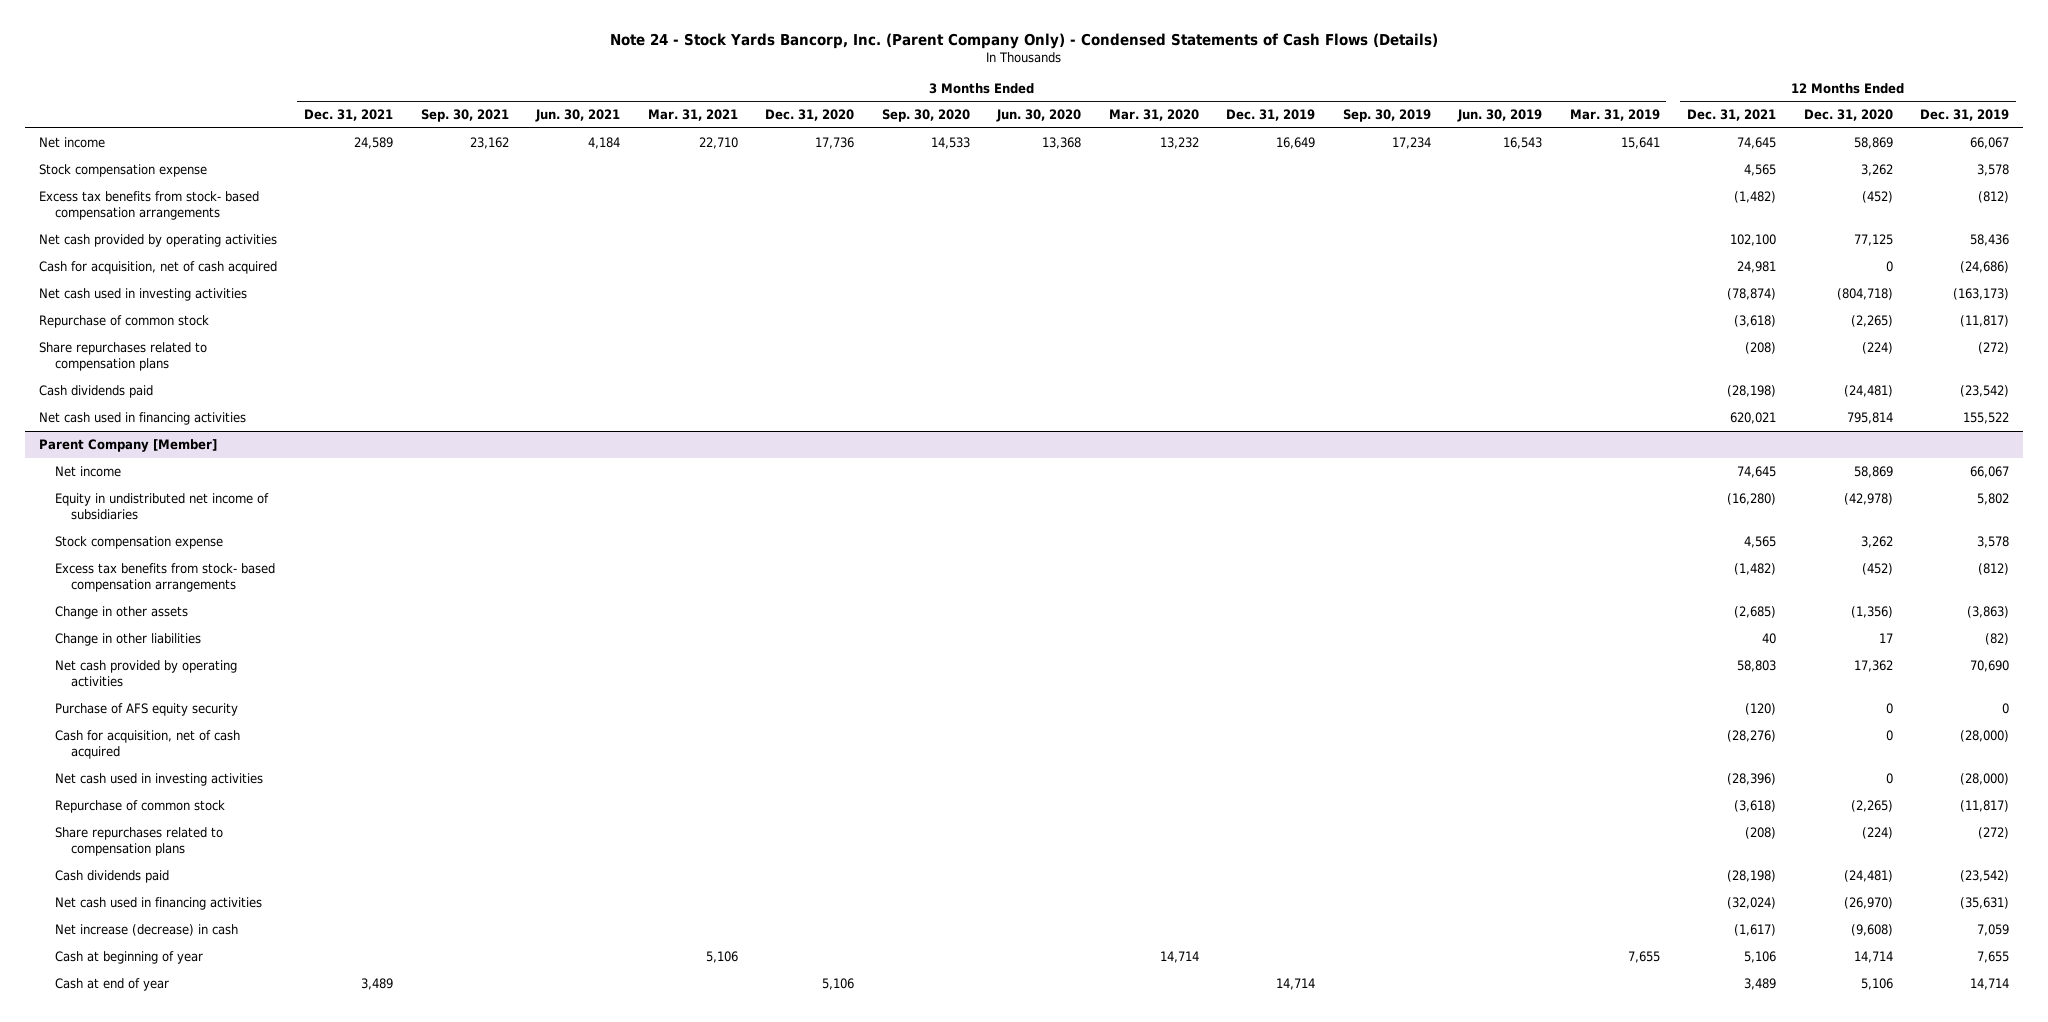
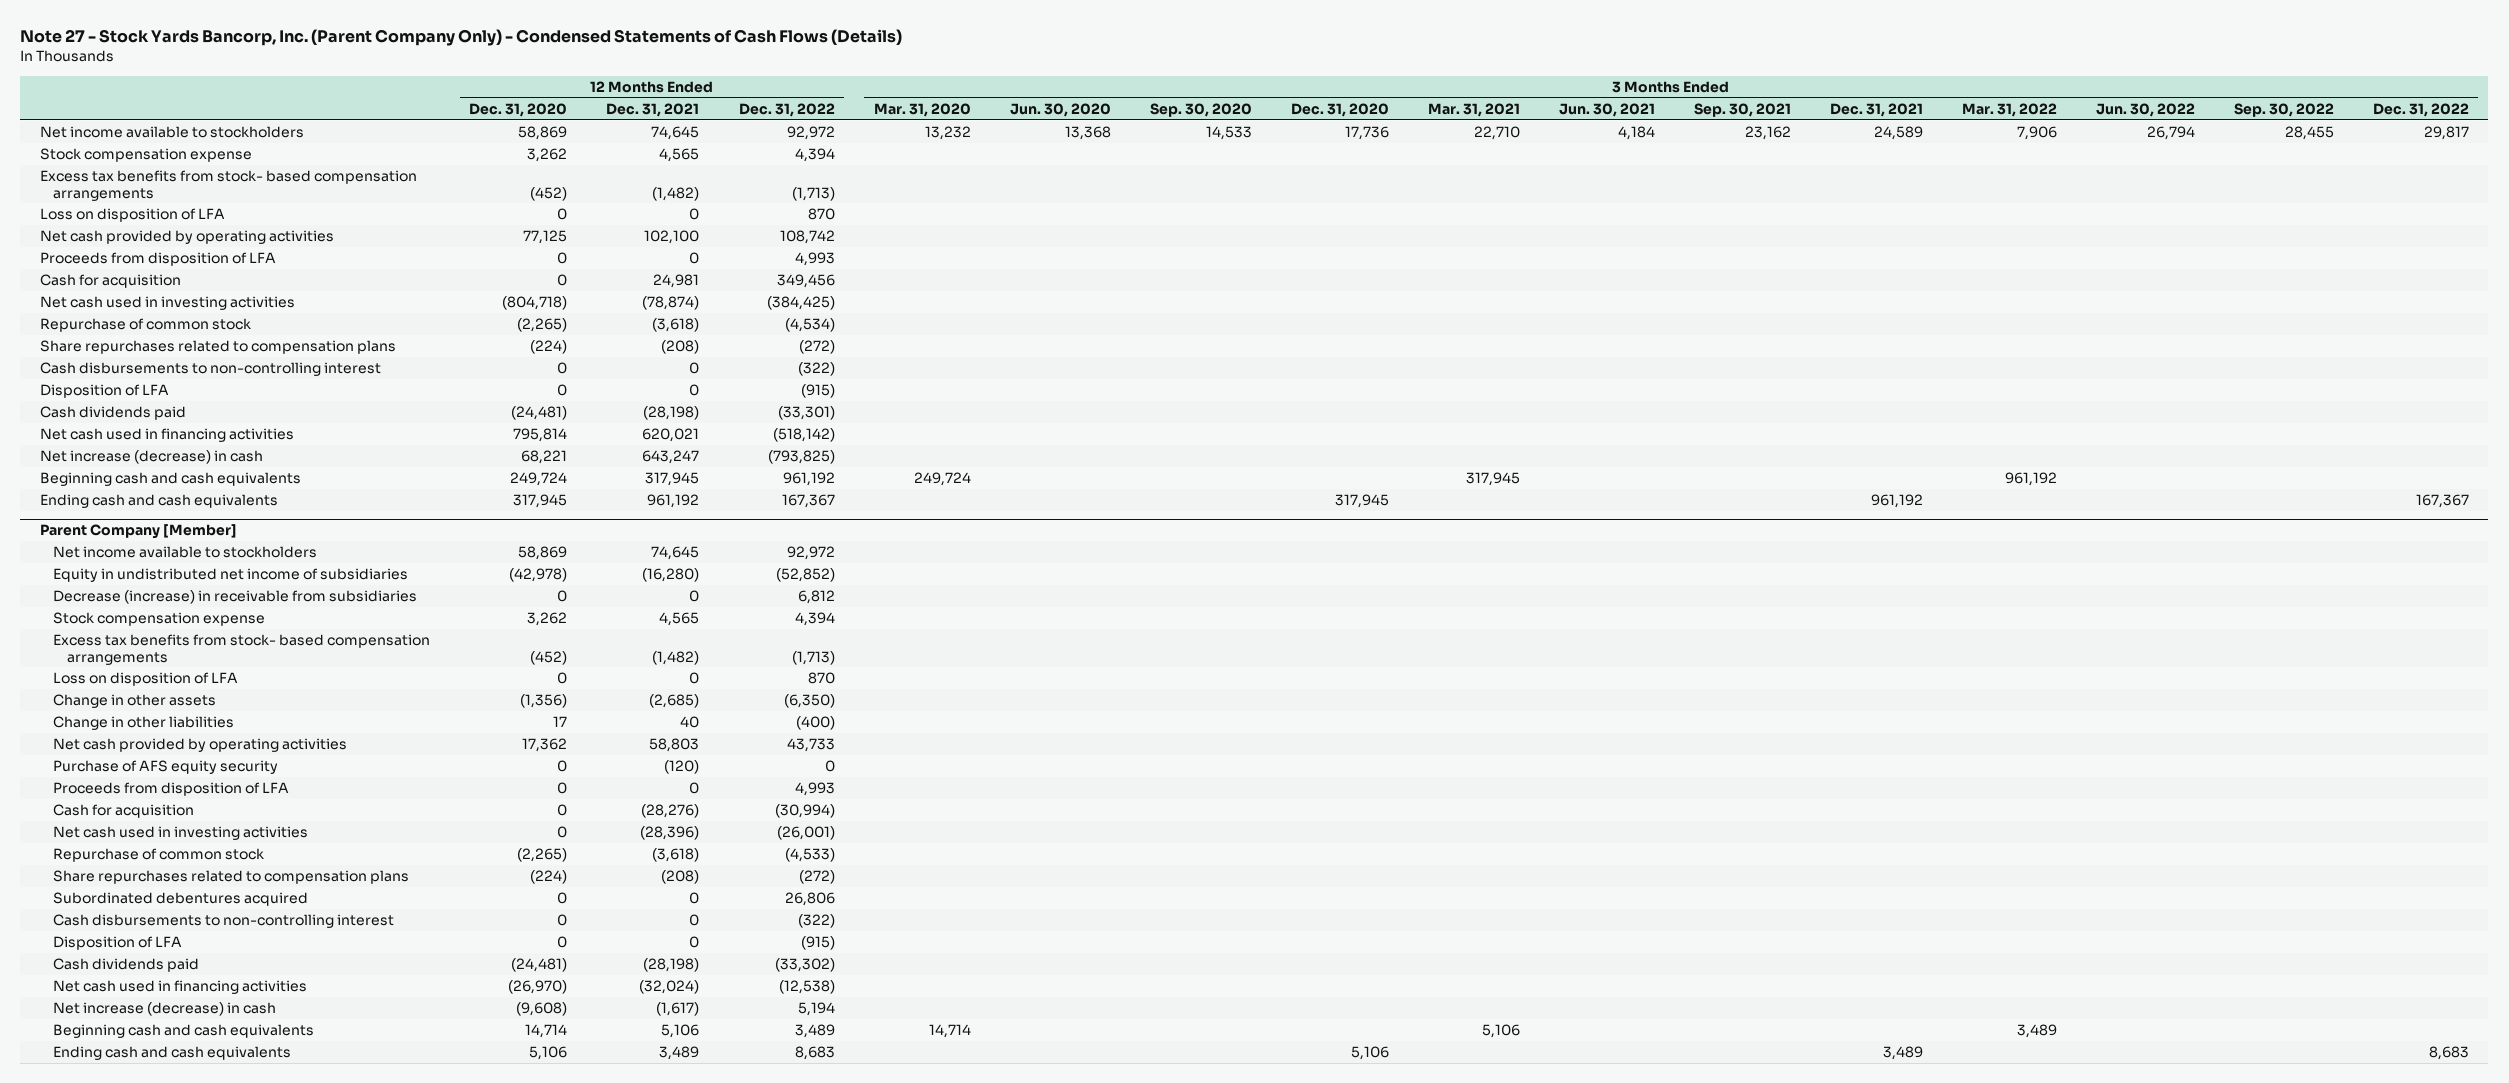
[609,32,1438,49] Note 24 - Stock Yards Bancorp, Inc. (Parent Company Only) - Condensed Statements of Cash Flows (Details) -> [20,29,903,47] Note 27 - Stock Yards Bancorp, Inc. (Parent Company Only) - Condensed Statements of Cash Flows (Details)
[1226,109,1316,122] Dec. 31, 2019 -> none
[1342,109,1431,123] Sep. 30, 2019 -> none
[1457,109,1543,123] Jun. 30, 2019 -> none
[1569,109,1660,122] Mar. 31, 2019 -> none
[1919,109,2009,122] Dec. 31, 2019 -> none
none -> [738,102,835,117] Dec. 31, 2022
none -> [1961,102,2057,117] Mar. 31, 2022
none -> [2095,102,2195,117] Jun. 30, 2022
none -> [2233,102,2334,117] Sep. 30, 2022
none -> [2372,102,2469,117] Dec. 31, 2022
[38,136,105,148] Net income -> [39,126,304,139] Net income available to stockholders
none -> [39,208,225,223] Loss on disposition of LFA
none -> [39,252,276,267] Proceeds from disposition of LFA
[38,260,277,274] Cash for acquisition, net of cash acquired -> [39,274,181,289] Cash for acquisition
none -> [39,362,381,377] Cash disbursements to non-controlling interest
none -> [39,384,169,399] Disposition of LFA
none -> [39,450,263,465] Net increase (decrease) in cash
none -> [39,472,301,487] Beginning cash and cash equivalents
none -> [39,494,278,509] Ending cash and cash equivalents
[54,465,121,477] Net income -> [53,546,318,559] Net income available to stockholders
none -> [53,590,418,605] Decrease (increase) in receivable from subsidiaries
none -> [53,672,239,687] Loss on disposition of LFA
none -> [53,782,290,797] Proceeds from disposition of LFA
[54,729,240,760] Cash for acquisition, net of cash acquired -> [53,804,195,819] Cash for acquisition
none -> [53,892,309,907] Subordinated debentures acquired
none -> [53,914,395,929] Cash disbursements to non-controlling interest
none -> [53,936,183,951] Disposition of LFA
[54,950,203,964] Cash at beginning of year -> [53,1024,315,1039] Beginning cash and cash equivalents
[54,977,169,991] Cash at end of year -> [53,1046,292,1061] Ending cash and cash equivalents

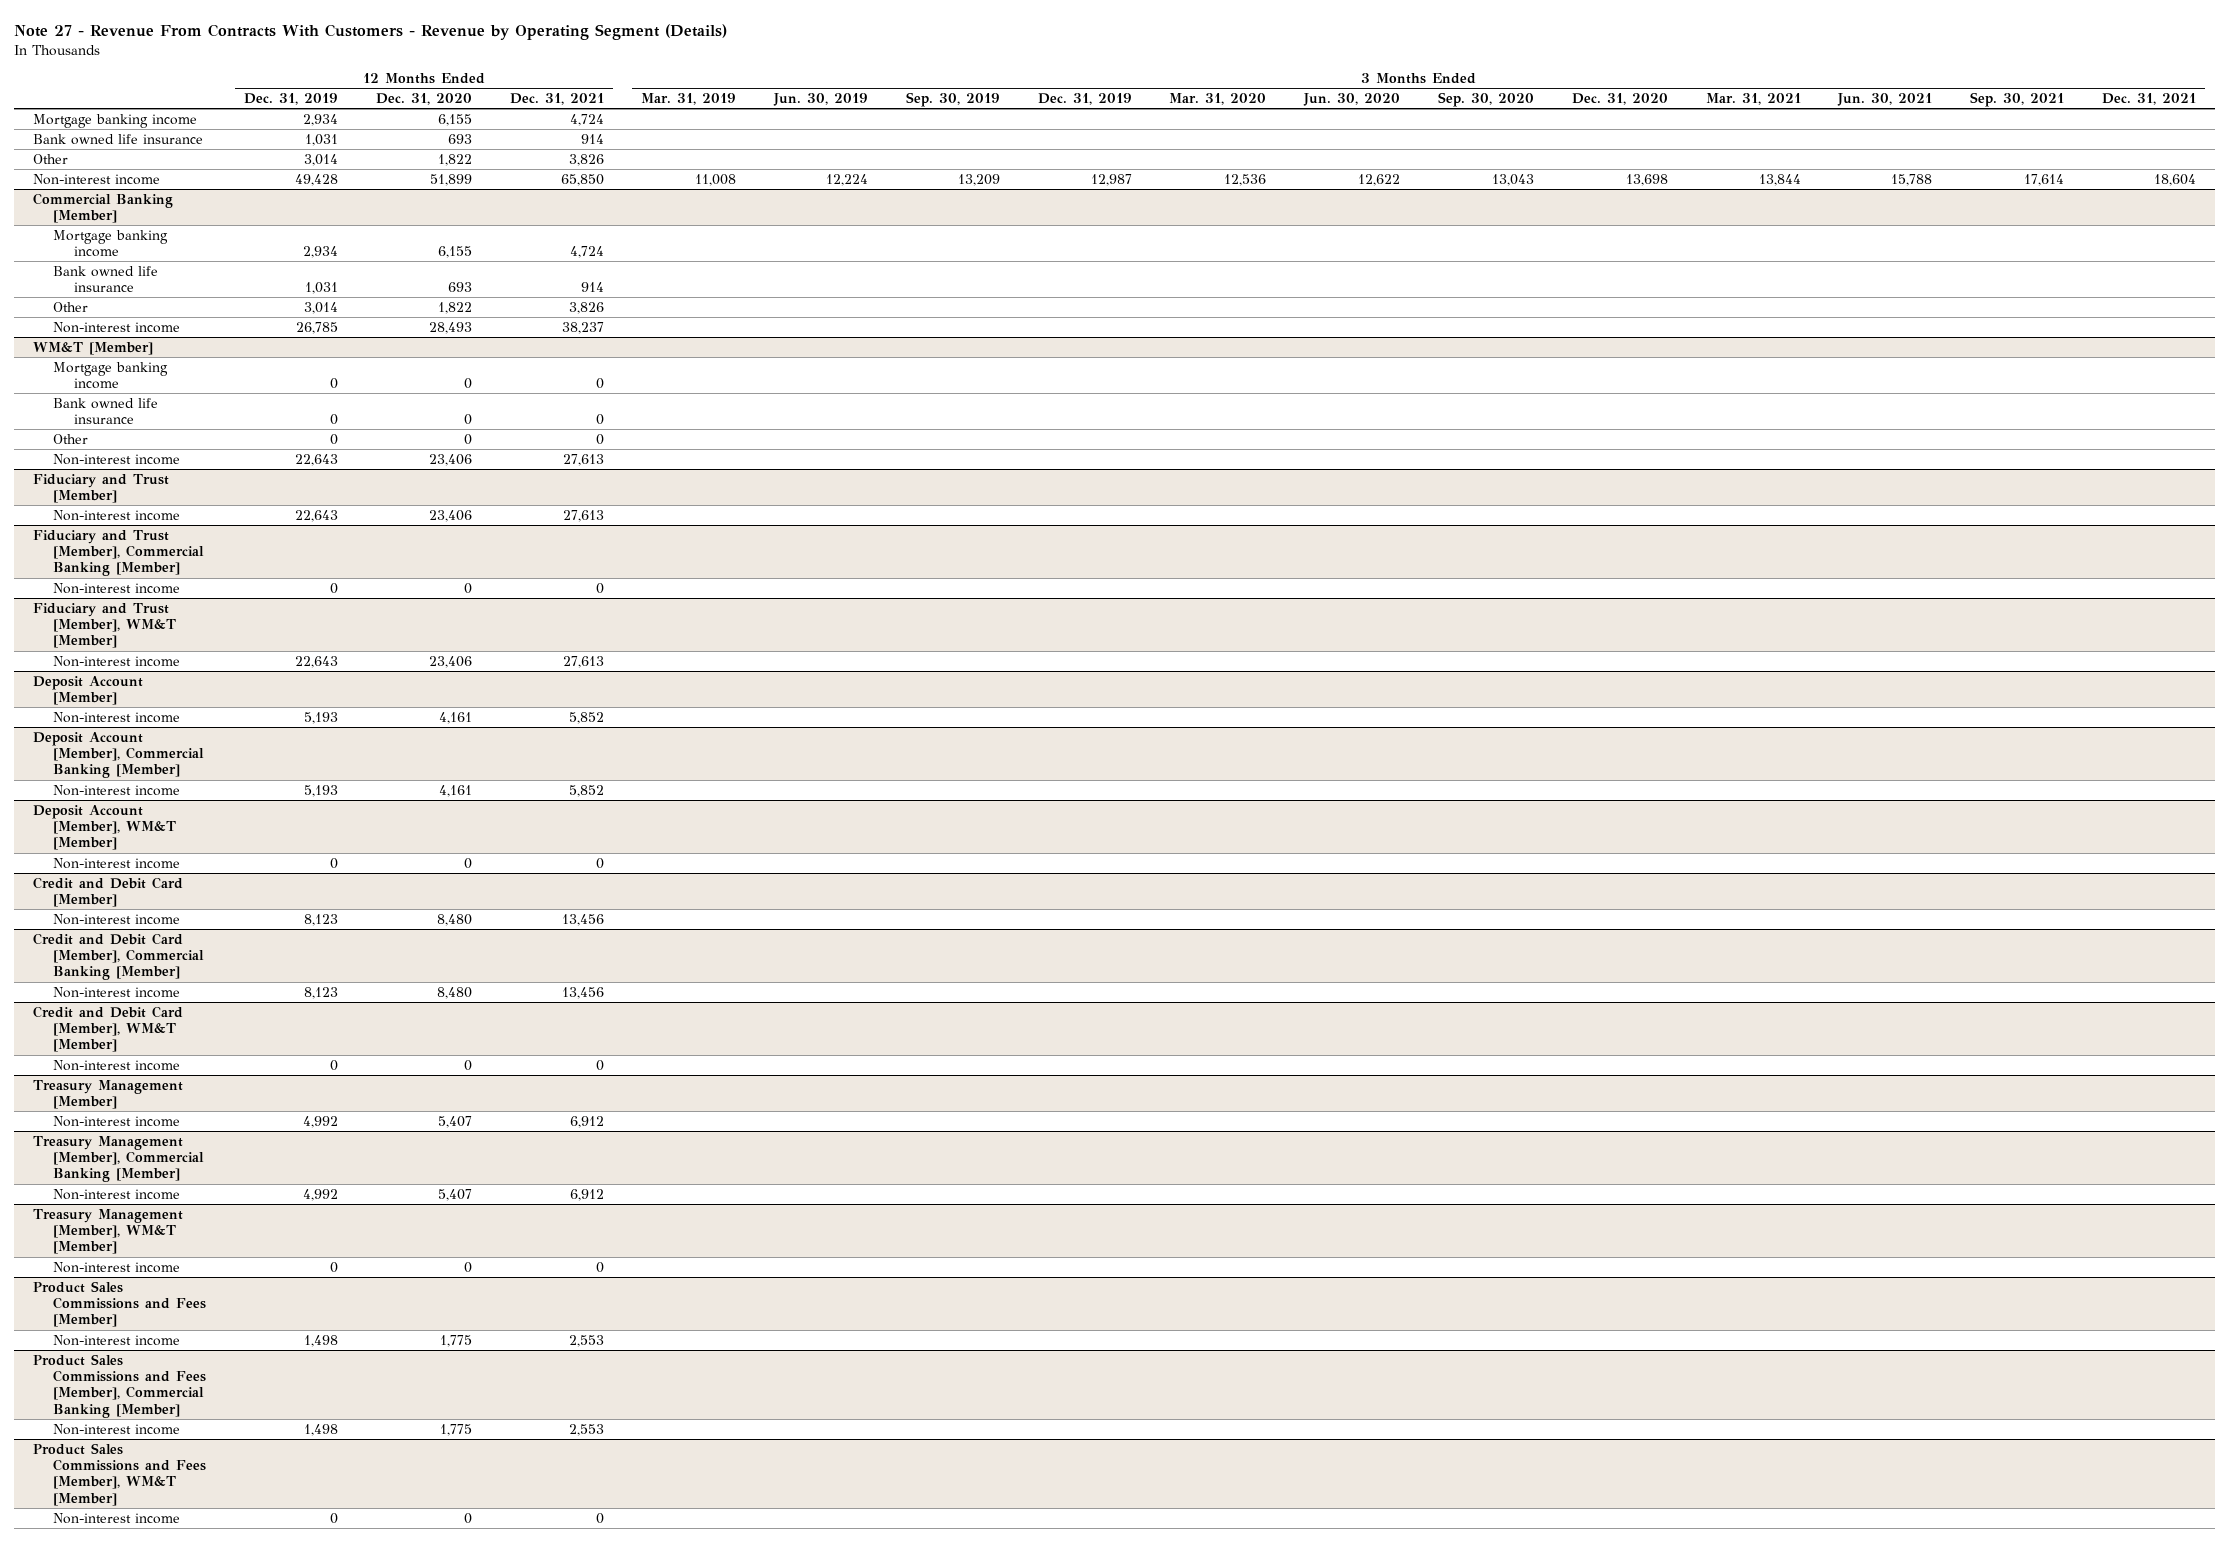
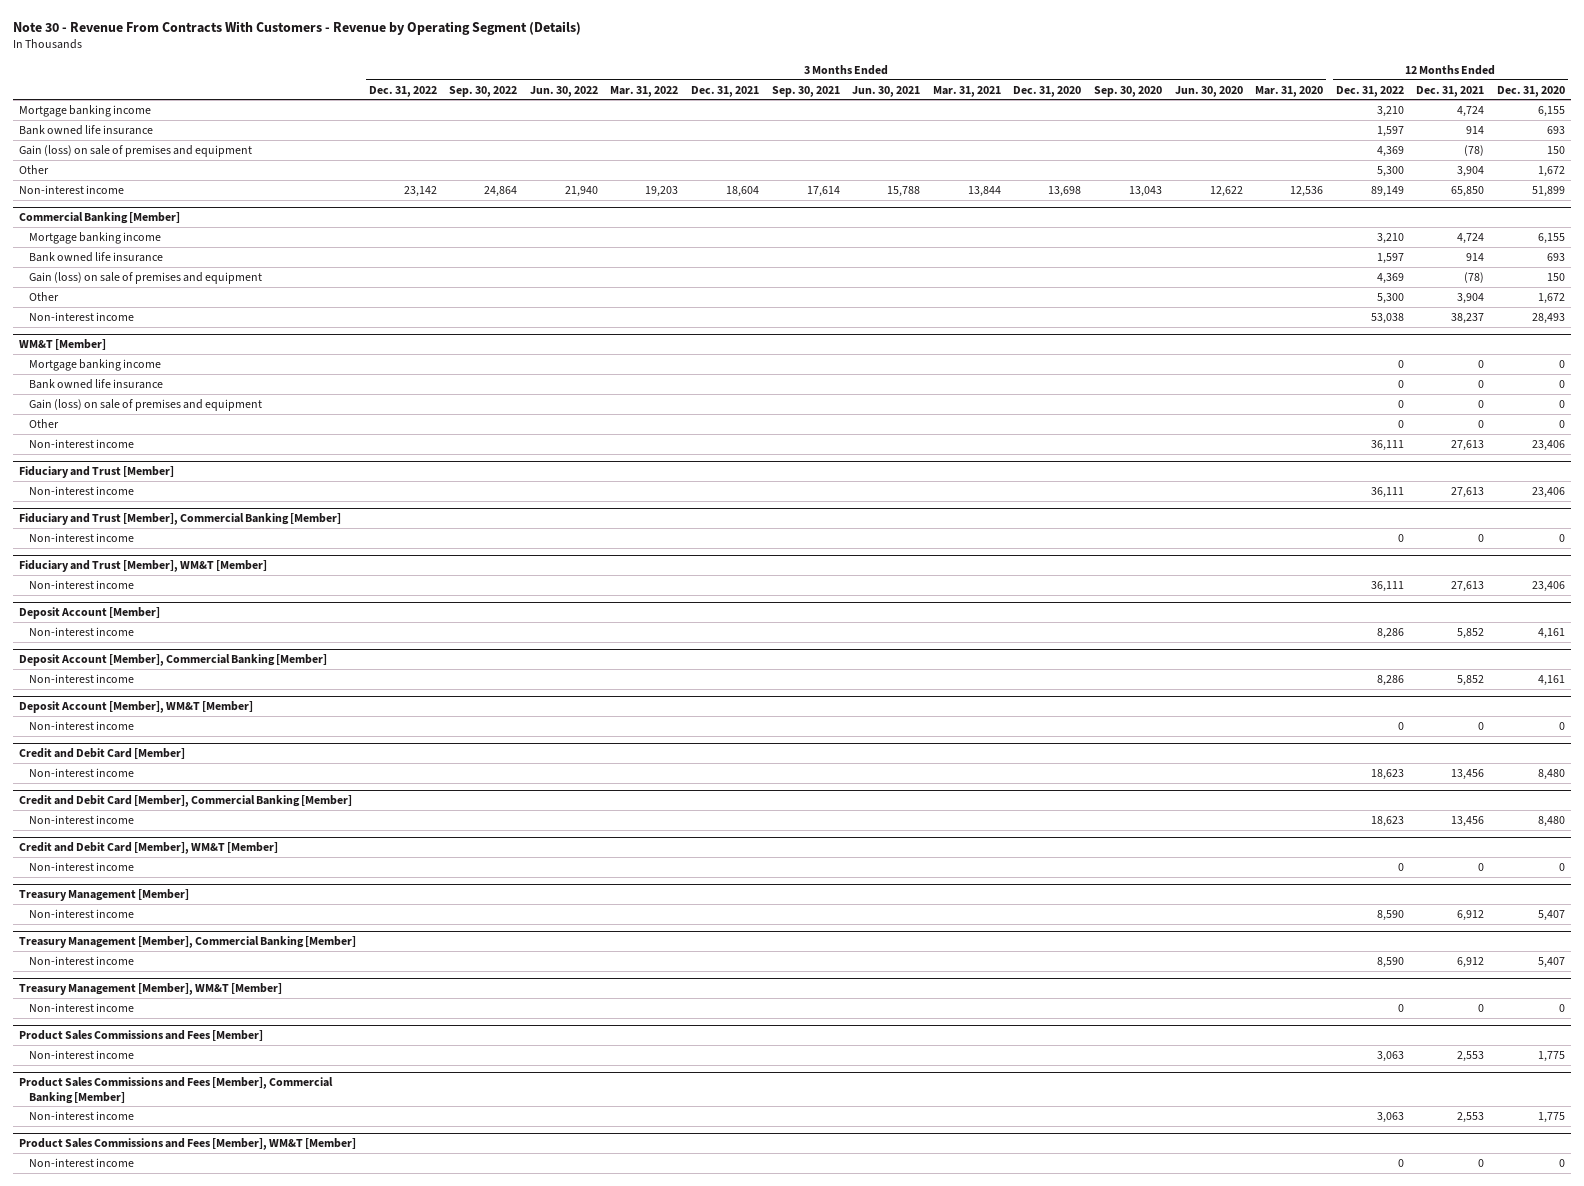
[13,23,727,40] Note 27 - Revenue From Contracts With Customers - Revenue by Operating Segment (Details) -> [12,20,581,35] Note 30 - Revenue From Contracts With Customers - Revenue by Operating Segment (Details)
[243,93,338,106] Dec. 31, 2019 -> none
[641,93,737,106] Mar. 31, 2019 -> none
[773,93,869,107] Jun. 30, 2019 -> none
[905,92,1000,108] Sep. 30, 2019 -> none
[1037,93,1132,106] Dec. 31, 2019 -> none
none -> [368,85,437,97] Dec. 31, 2022
none -> [449,85,518,97] Sep. 30, 2022
none -> [529,85,598,97] Jun. 30, 2022
none -> [610,85,679,97] Mar. 31, 2022
none -> [1335,85,1404,97] Dec. 31, 2022
none -> [19,144,253,157] Gain (loss) on sale of premises and equipment
[437,153,472,166] 1,822 -> [1537,165,1565,177] 1,672
[568,153,604,166] 3,826 -> [1457,165,1485,177] 3,904
none -> [29,271,263,284] Gain (loss) on sale of premises and equipment
[437,301,472,314] 1,822 -> [1537,292,1565,304] 1,672
[568,301,604,314] 3,826 -> [1457,292,1485,304] 3,904
none -> [29,398,263,411] Gain (loss) on sale of premises and equipment

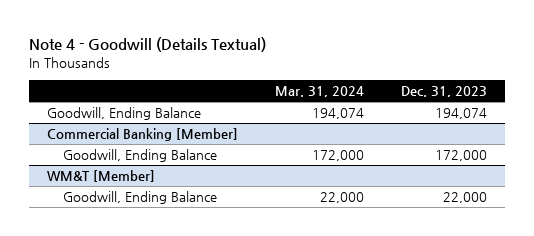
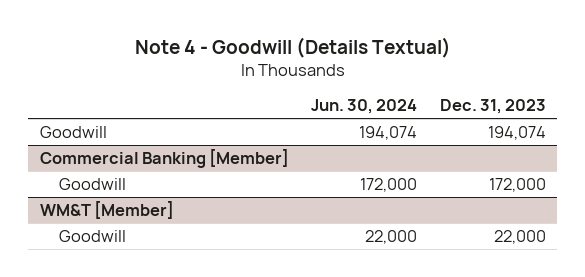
[275,86,365,98] Mar. 31, 2024 -> none
none -> [311,99,418,115] Jun. 30, 2024
[47,107,202,121] Goodwill, Ending Balance -> [39,126,107,139] Goodwill
[63,149,218,163] Goodwill, Ending Balance -> [59,178,127,191] Goodwill
[63,191,218,205] Goodwill, Ending Balance -> [59,230,127,243] Goodwill

